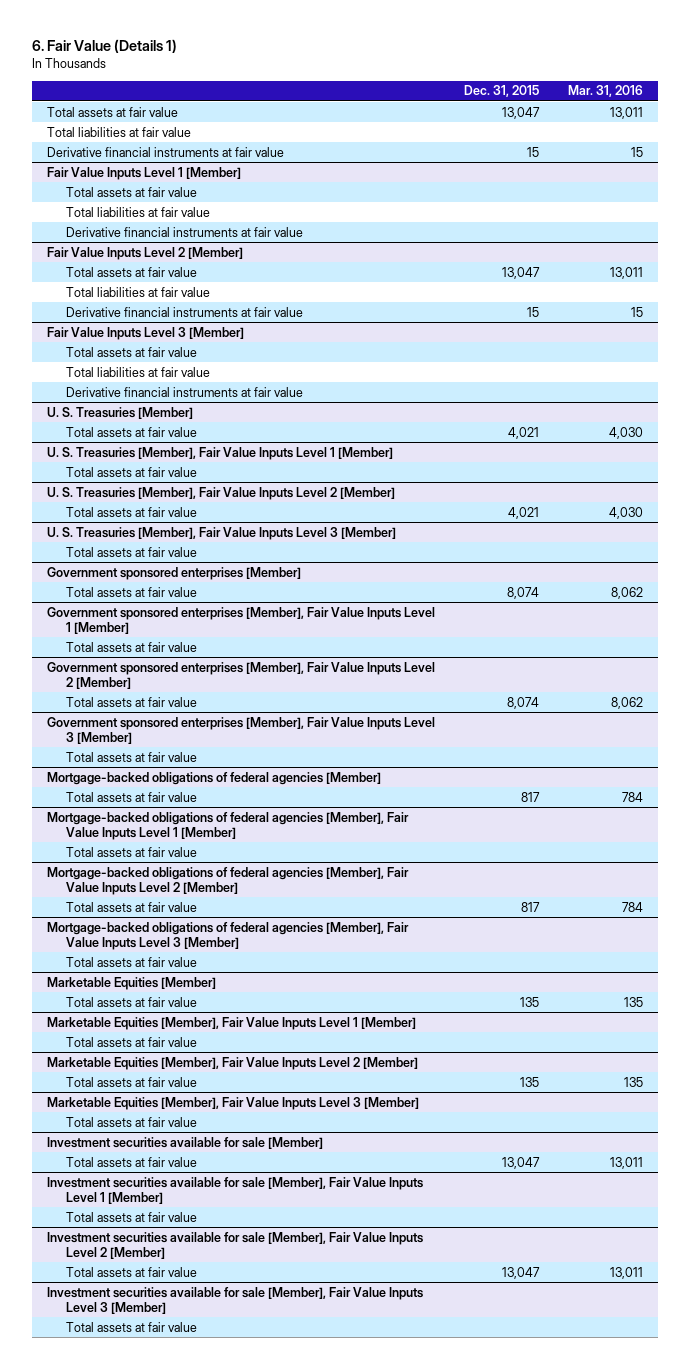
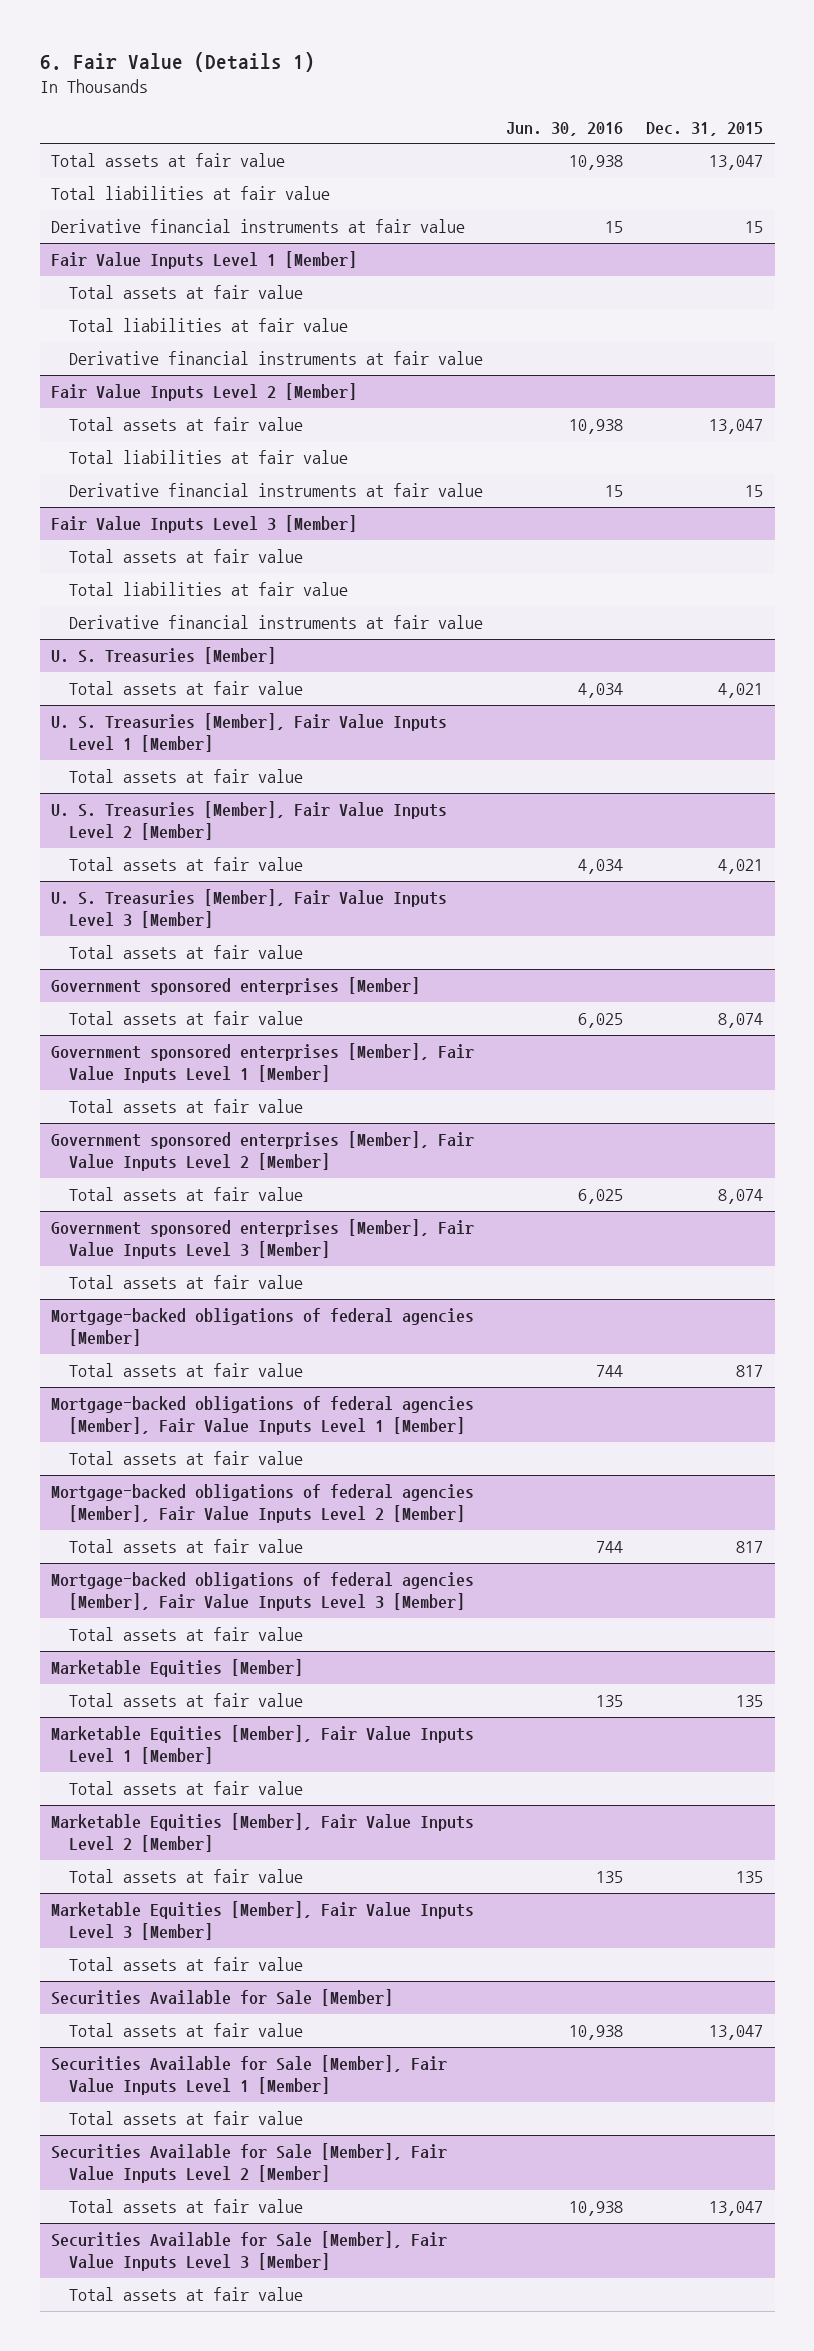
[568,85,644,98] Mar. 31, 2016 -> none
none -> [506,121,624,136] Jun. 30, 2016
[46,1136,323,1149] Investment securities available for sale [Member] -> [51,1989,394,2007] Securities Available for Sale [Member]
[46,1176,423,1204] Investment securities available for sale [Member], Fair Value Inputs Level 1 [Member] -> [51,2055,448,2095] Securities Available for Sale [Member], Fair Value Inputs Level 1 [Member]
[46,1231,423,1259] Investment securities available for sale [Member], Fair Value Inputs Level 2 [Member] -> [51,2143,448,2183] Securities Available for Sale [Member], Fair Value Inputs Level 2 [Member]
[46,1286,423,1314] Investment securities available for sale [Member], Fair Value Inputs Level 3 [Member] -> [51,2231,448,2271] Securities Available for Sale [Member], Fair Value Inputs Level 3 [Member]

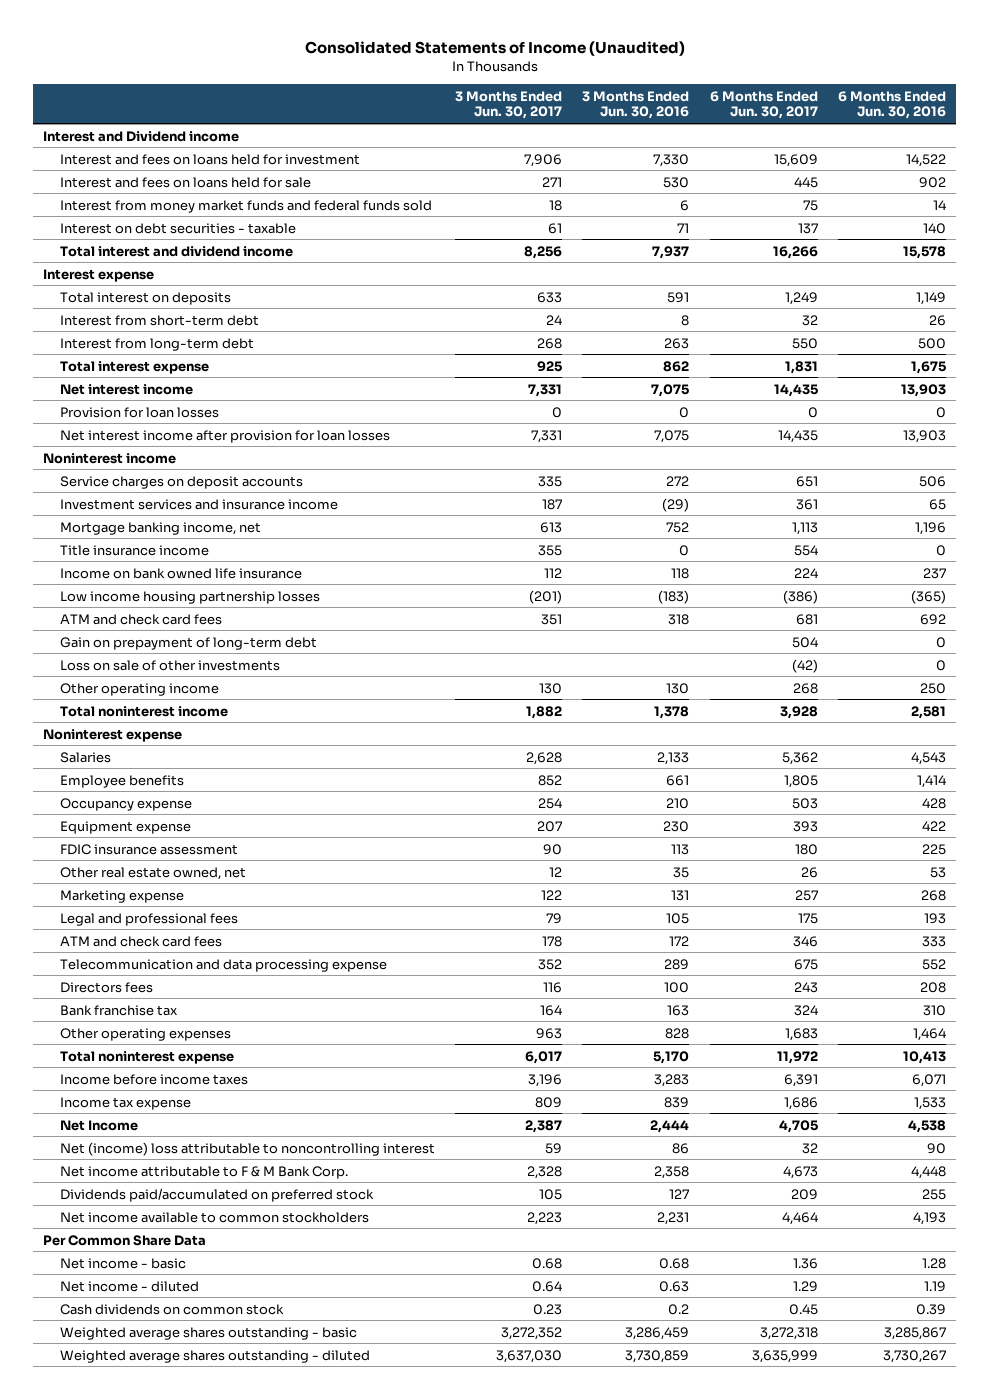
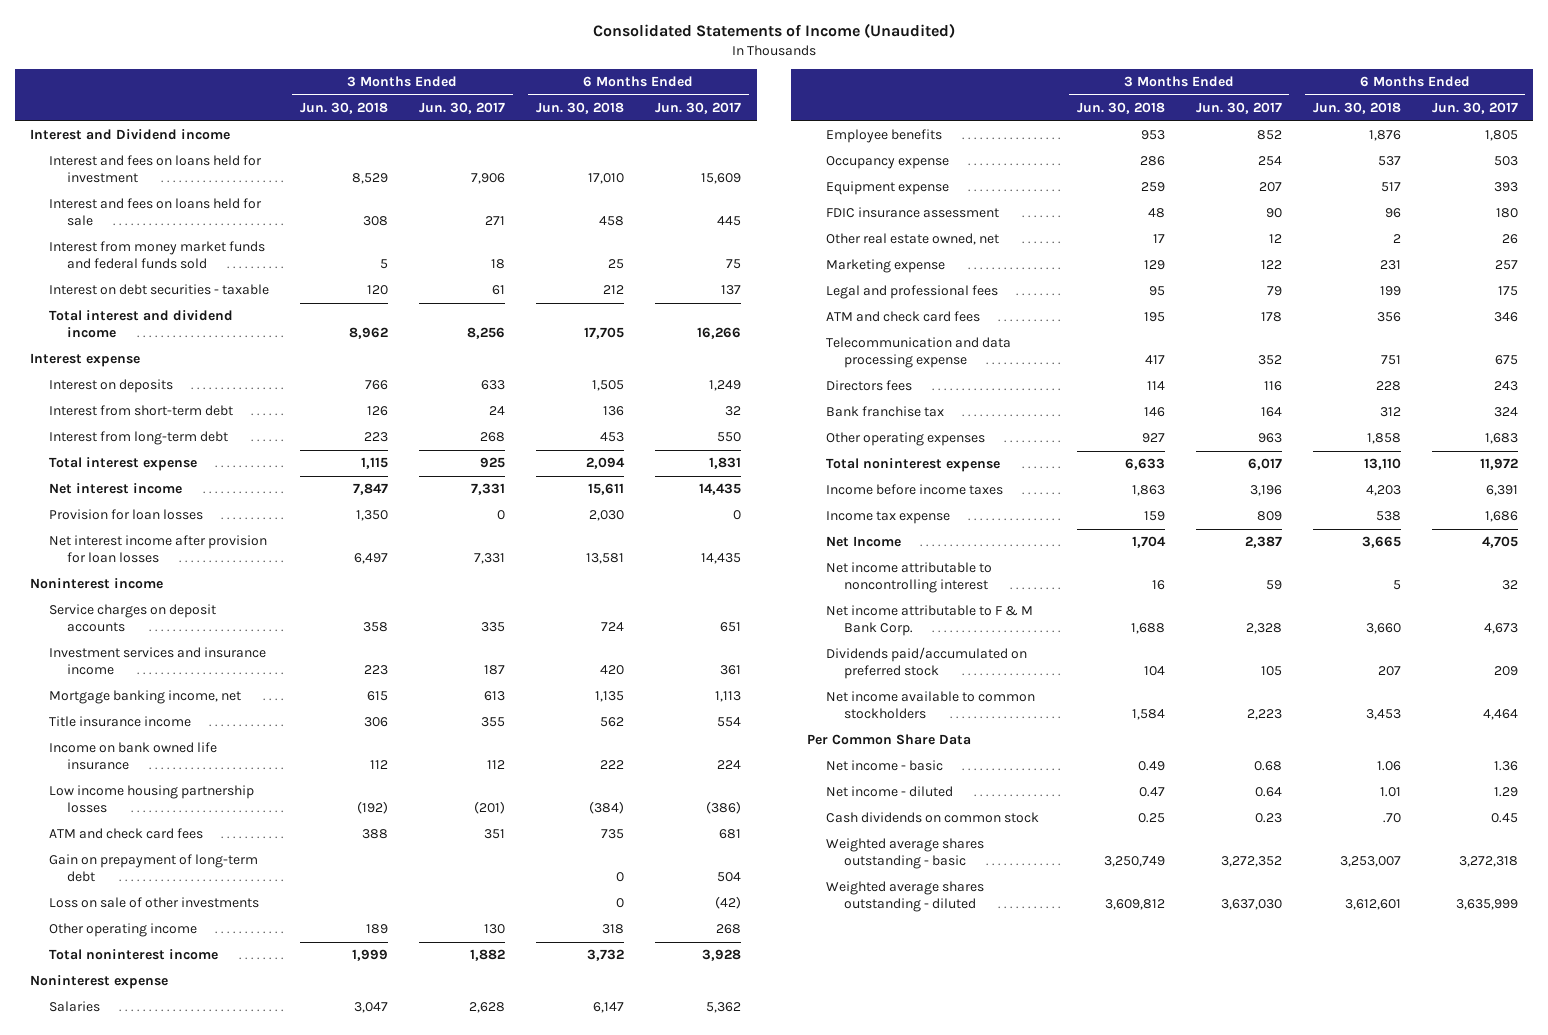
[582,90,690,120] 3 Months Ended Jun. 30, 2016 -> none
[837,90,946,120] 6 Months Ended Jun. 30, 2016 -> none
none -> [299,102,388,115] Jun. 30, 2018
none -> [535,102,624,115] Jun. 30, 2018
[59,291,231,305] Total interest on deposits -> [48,379,173,394] Interest on deposits
[59,1141,435,1156] Net (income) loss attributable to noncontrolling interest -> [825,562,992,594] Net income attributable to noncontrolling interest

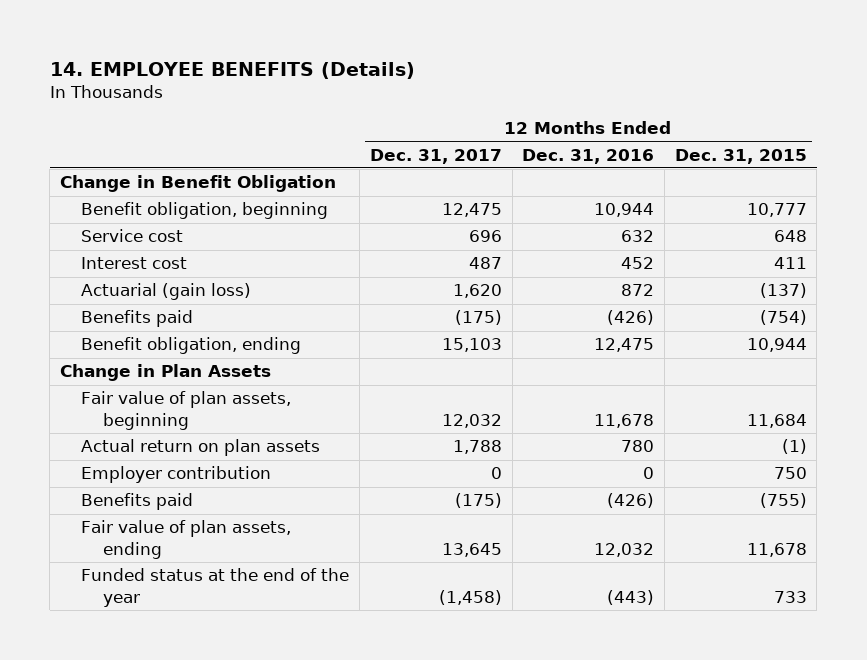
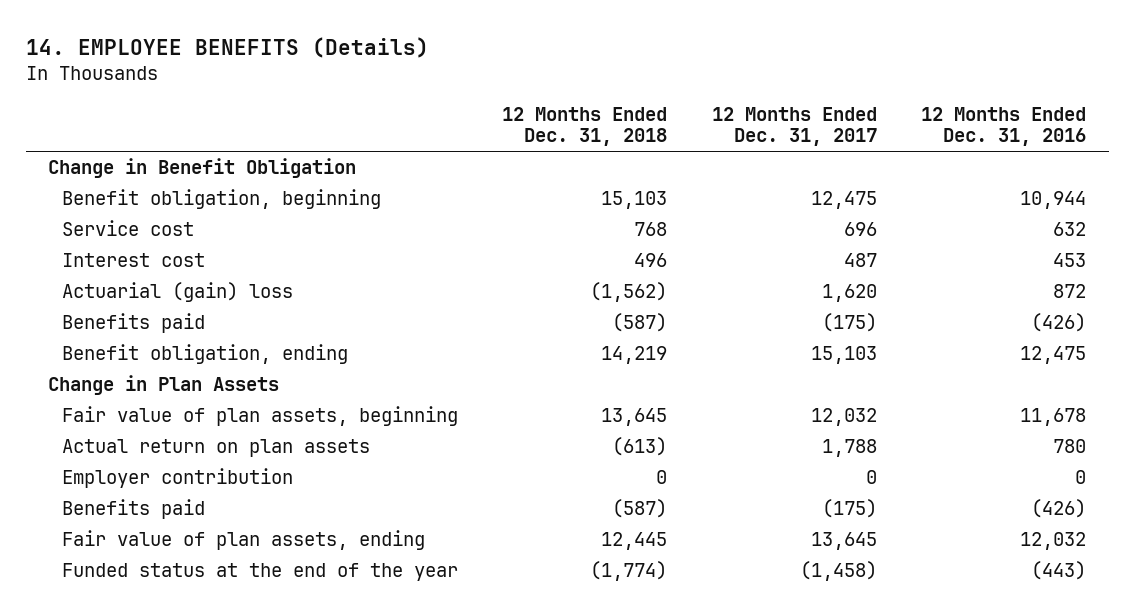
[674,148,807,164] Dec. 31, 2015 -> none
none -> [502,106,668,147] 12 Months Ended Dec. 31, 2018
[621,257,655,270] 452 -> [1053,253,1087,268] 453
[81,283,252,301] Actuarial (gain loss) -> [61,282,293,303] Actuarial (gain) loss

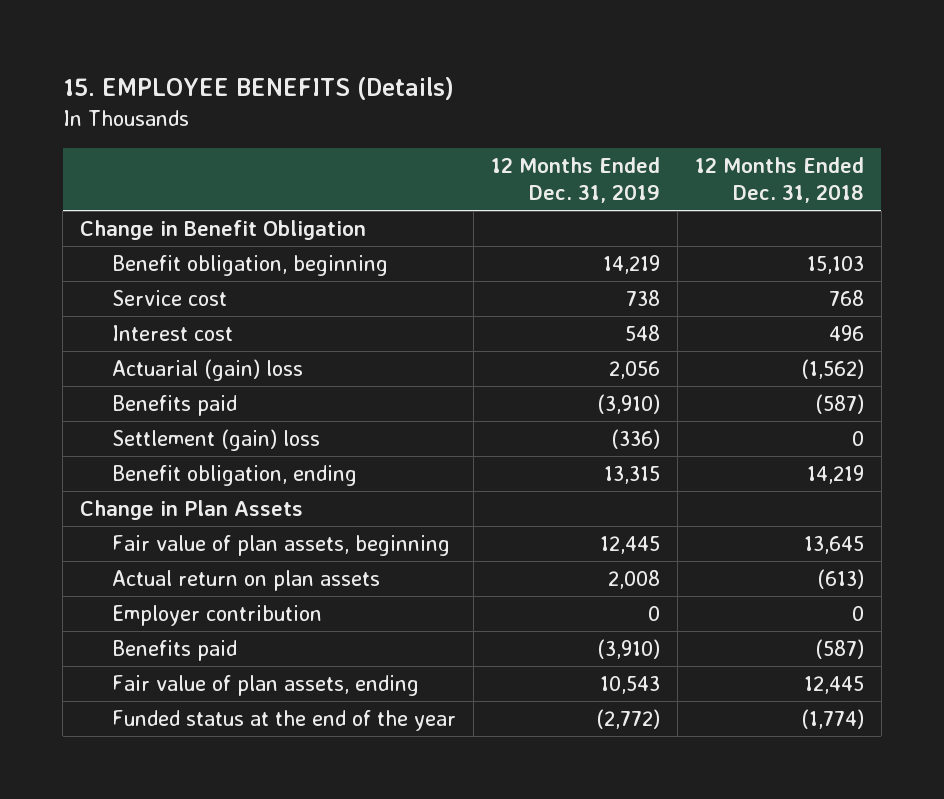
[26,36,430,58] 14. EMPLOYEE BENEFITS (Details) -> [62,77,454,101] 15. EMPLOYEE BENEFITS (Details)
[711,106,877,147] 12 Months Ended Dec. 31, 2017 -> none
[921,106,1087,147] 12 Months Ended Dec. 31, 2016 -> none
none -> [491,156,661,204] 12 Months Ended Dec. 31, 2019
none -> [112,428,321,451] Settlement (gain) loss

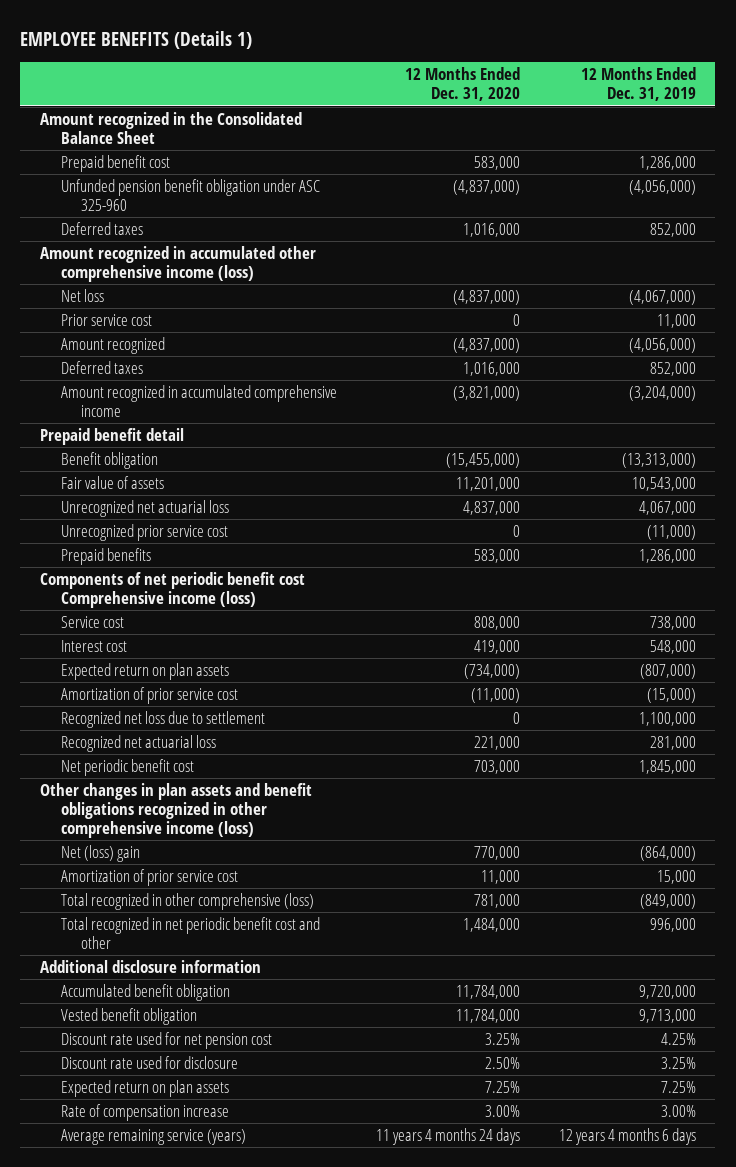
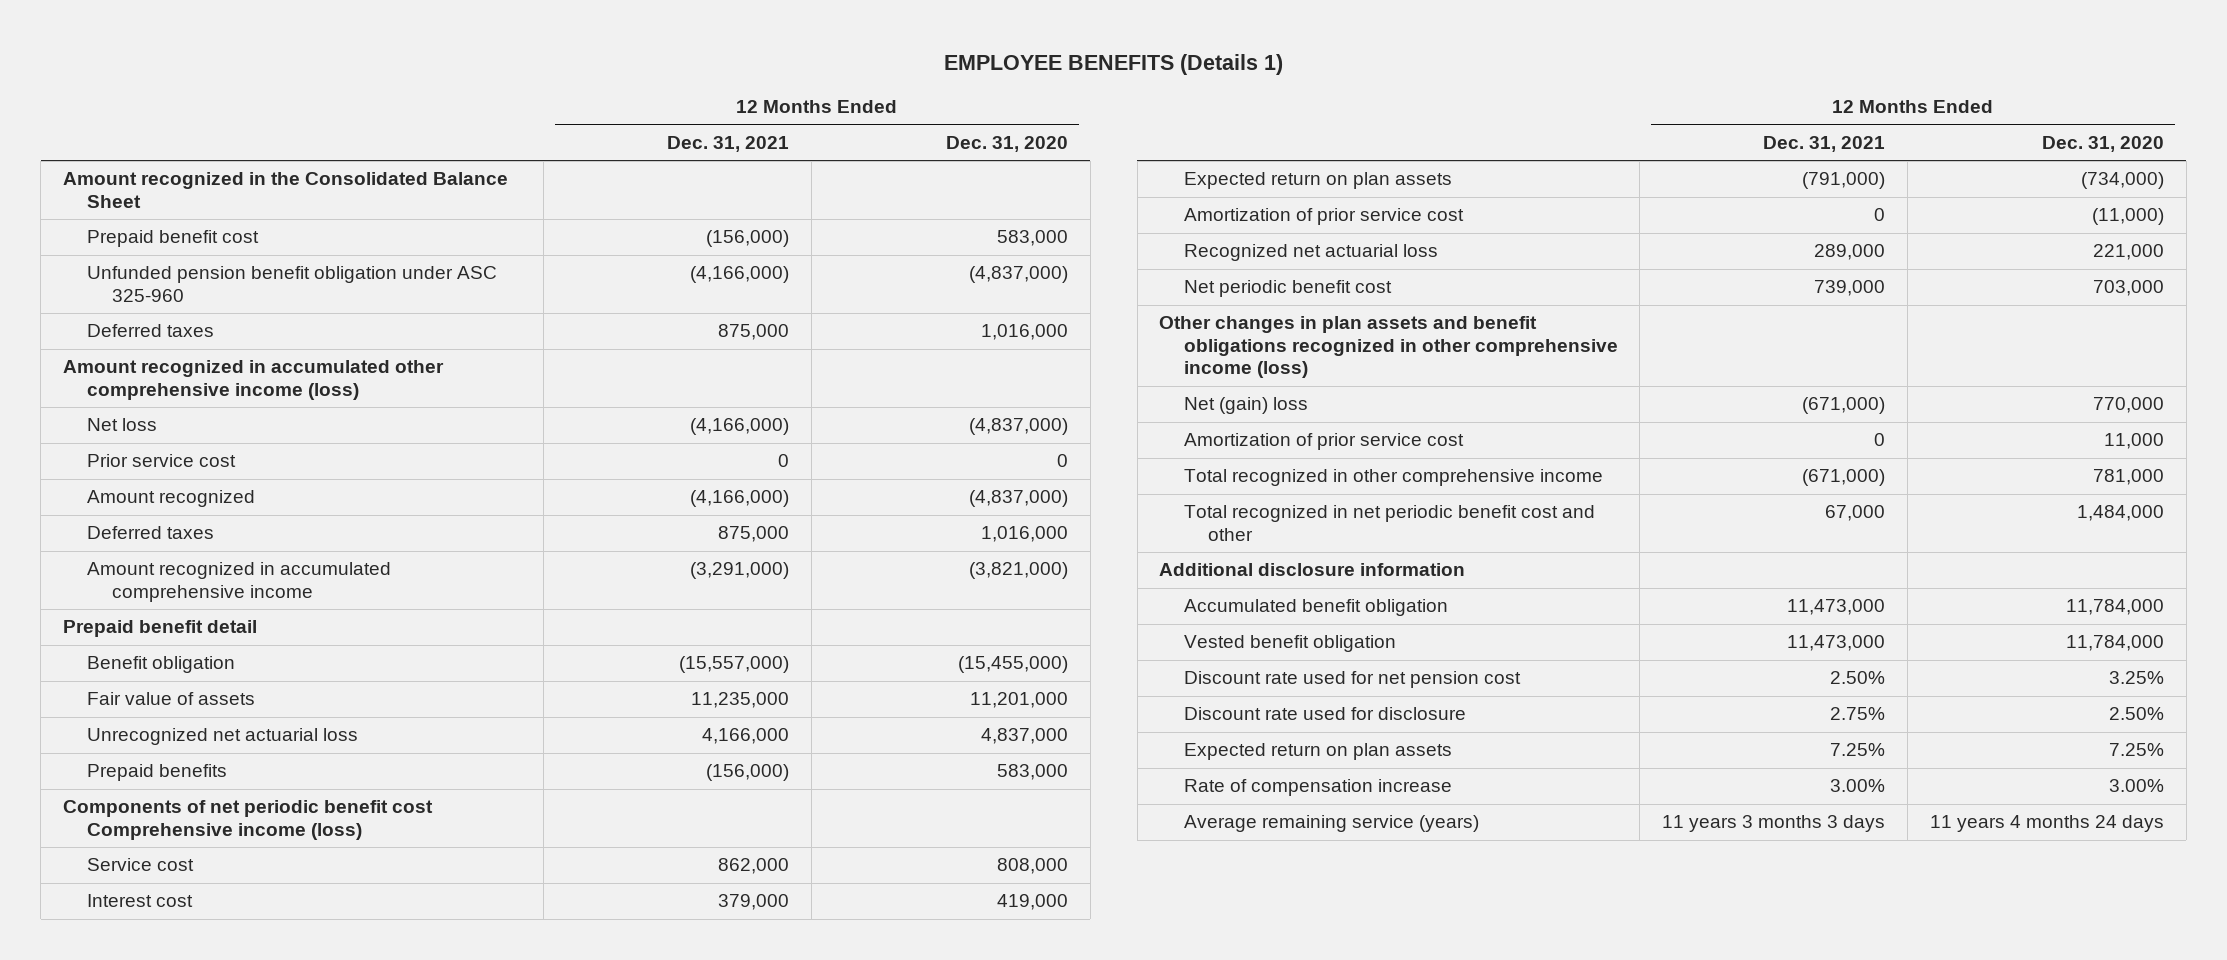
[580,67,696,102] 12 Months Ended Dec. 31, 2019 -> none
none -> [667,135,790,152] Dec. 31, 2021
[60,523,228,541] Unrecognized prior service cost -> none
[60,710,265,728] Recognized net loss due to settlement -> none
[60,844,140,862] Net (loss) gain -> [1183,397,1308,415] Net (gain) loss
[60,892,314,910] Total recognized in other comprehensive (loss) -> [1183,469,1603,487] Total recognized in other comprehensive income

